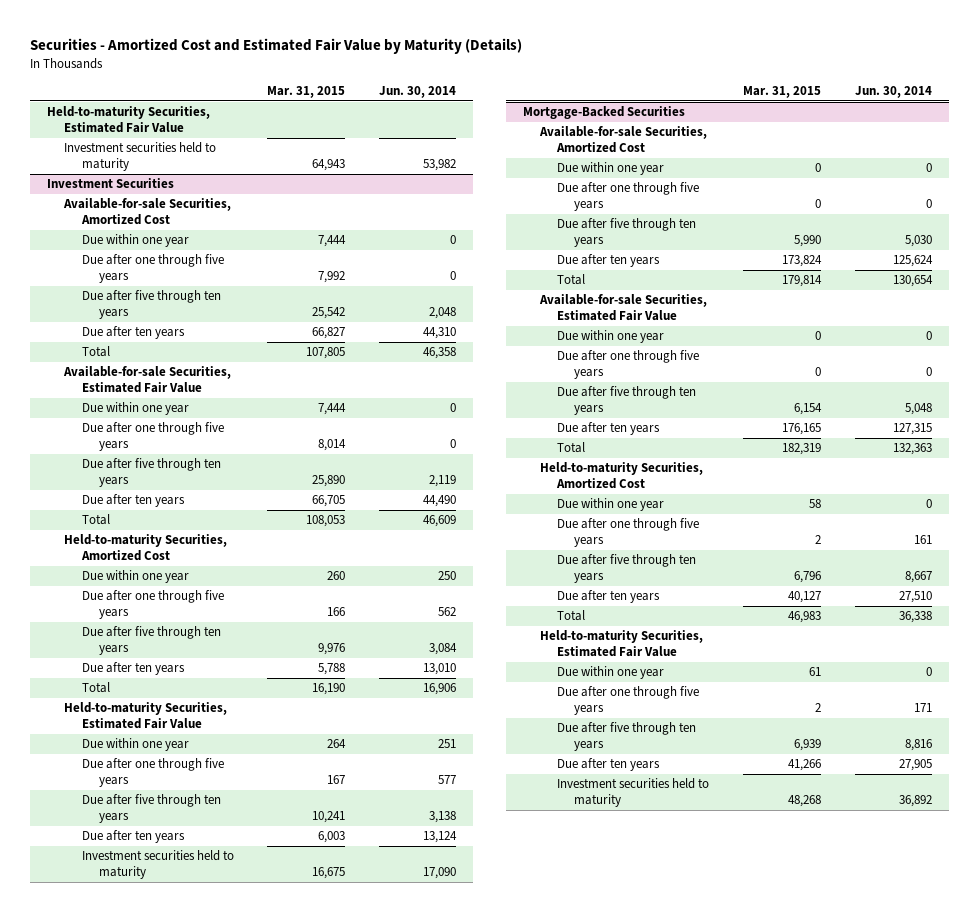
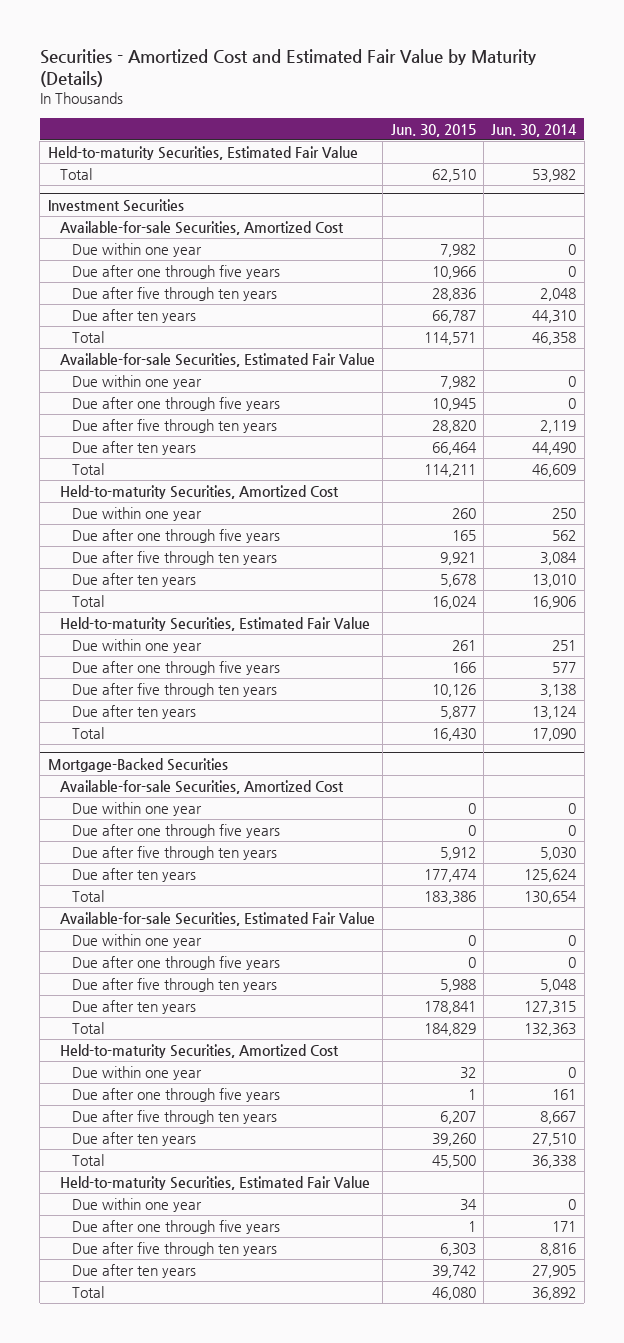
[267,86,346,99] Mar. 31, 2015 -> none
none -> [390,123,476,137] Jun. 30, 2015
[64,142,217,171] Investment securities held to maturity -> [60,168,93,181] Total
[81,850,234,879] Investment securities held to maturity -> [72,727,105,740] Total
[557,778,710,807] Investment securities held to maturity -> [72,1286,105,1299] Total

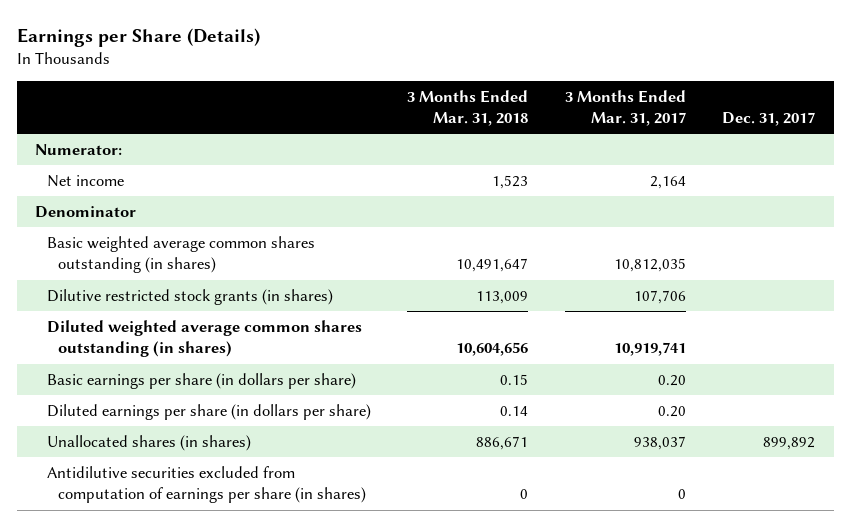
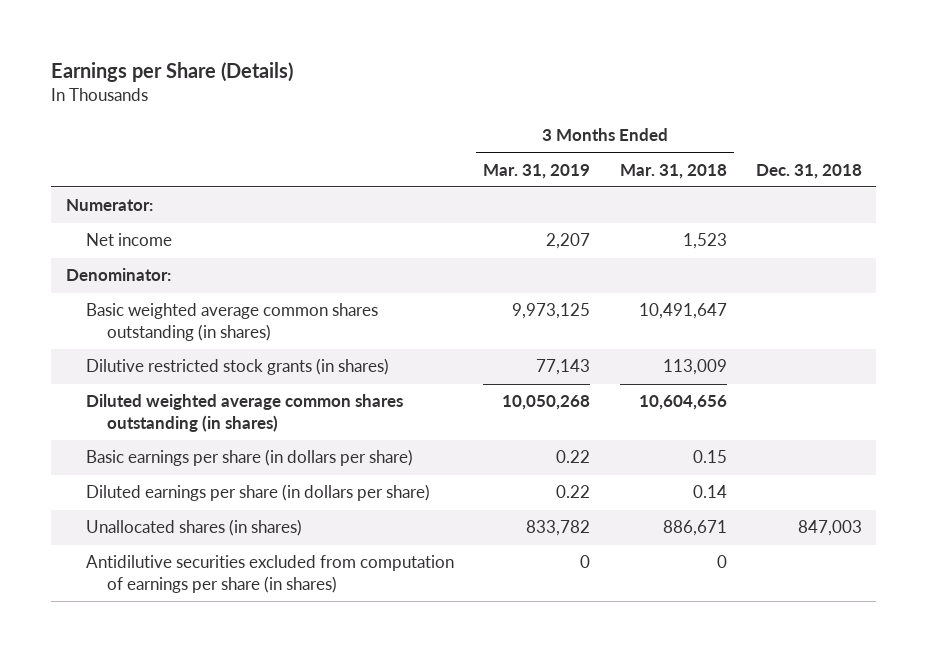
[564,89,686,127] 3 Months Ended Mar. 31, 2017 -> none
[722,112,816,127] Dec. 31, 2017 -> none
none -> [483,163,591,179] Mar. 31, 2019
none -> [755,163,862,179] Dec. 31, 2018
[34,205,136,218] Denominator -> [65,268,171,282] Denominator:

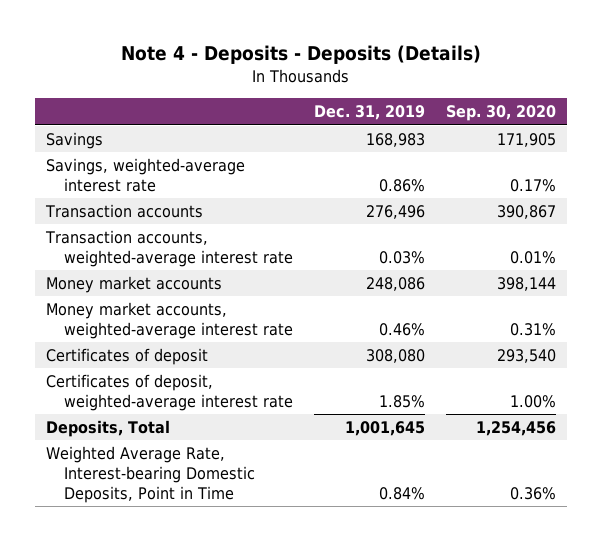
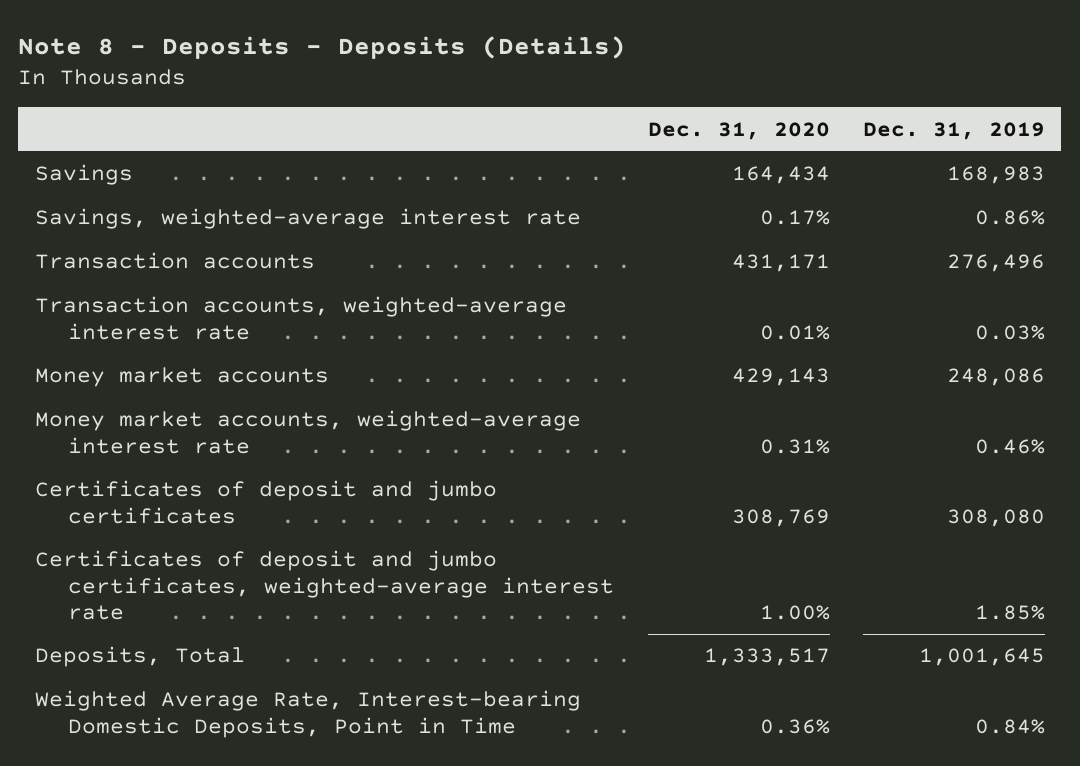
[120,45,481,65] Note 4 - Deposits - Deposits (Details) -> [18,35,627,59] Note 8 - Deposits - Deposits (Details)
[446,105,557,122] Sep. 30, 2020 -> none
none -> [647,121,830,140] Dec. 31, 2020
[45,348,208,366] Certificates of deposit -> [34,480,497,524] Certificates of deposit and jumbo certificates
[45,374,294,412] Certificates of deposit, weighted-average interest rate -> [34,550,615,621] Certificates of deposit and jumbo certificates, weighted-average interest rate

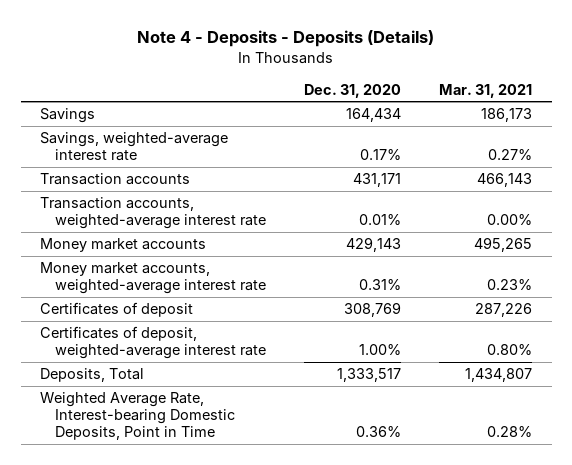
[18,35,627,59] Note 8 - Deposits - Deposits (Details) -> [137,30,435,48] Note 4 - Deposits - Deposits (Details)
[862,121,1045,140] Dec. 31, 2019 -> none
none -> [439,83,533,98] Mar. 31, 2021
[34,480,497,524] Certificates of deposit and jumbo certificates -> [39,302,193,318] Certificates of deposit
[34,550,615,621] Certificates of deposit and jumbo certificates, weighted-average interest rate -> [39,326,266,360] Certificates of deposit, weighted-average interest rate

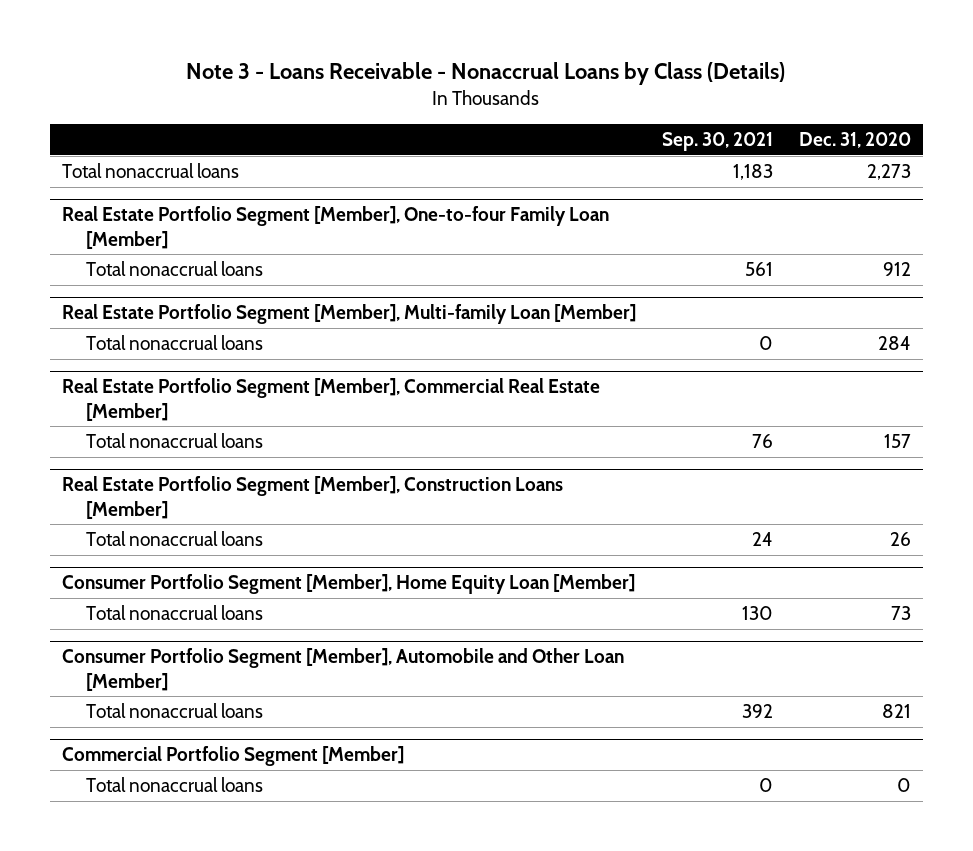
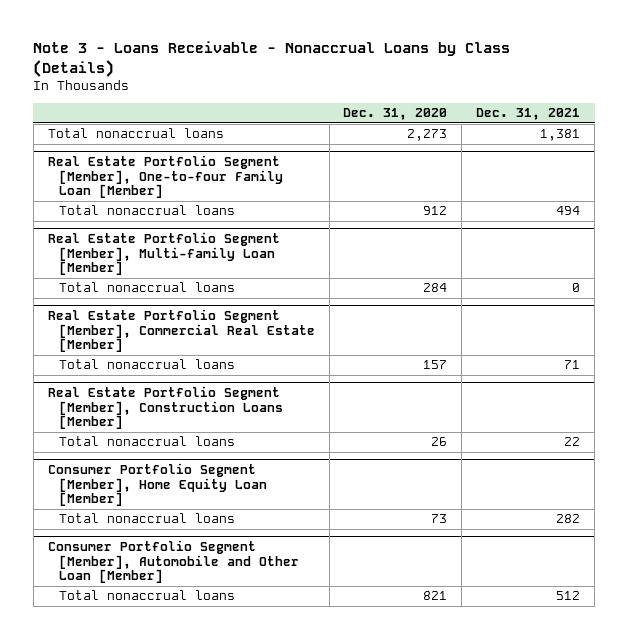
[661,132,773,152] Sep. 30, 2021 -> none
none -> [476,108,581,121] Dec. 31, 2021
[62,746,405,767] Commercial Portfolio Segment [Member] -> none
[86,777,264,793] Total nonaccrual loans -> none

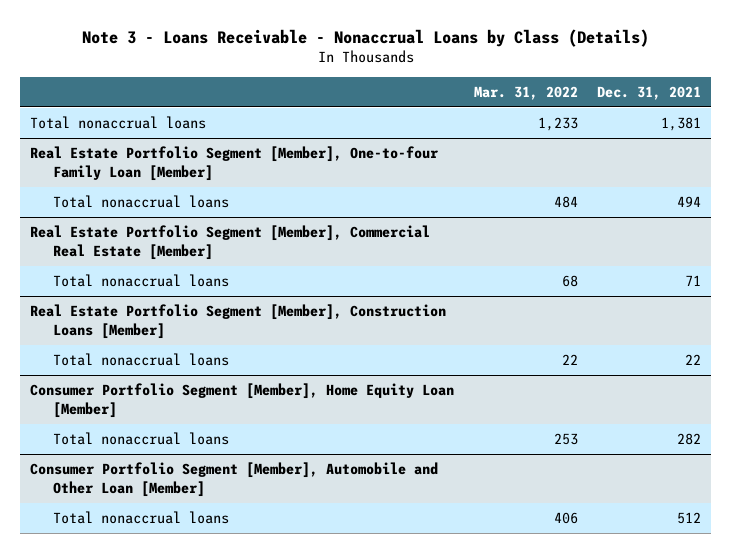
[343,108,448,121] Dec. 31, 2020 -> none
none -> [473,85,578,100] Mar. 31, 2022
[47,231,280,276] Real Estate Portfolio Segment [Member], Multi-family Loan [Member] -> none
[58,282,235,293] Total nonaccrual loans -> none

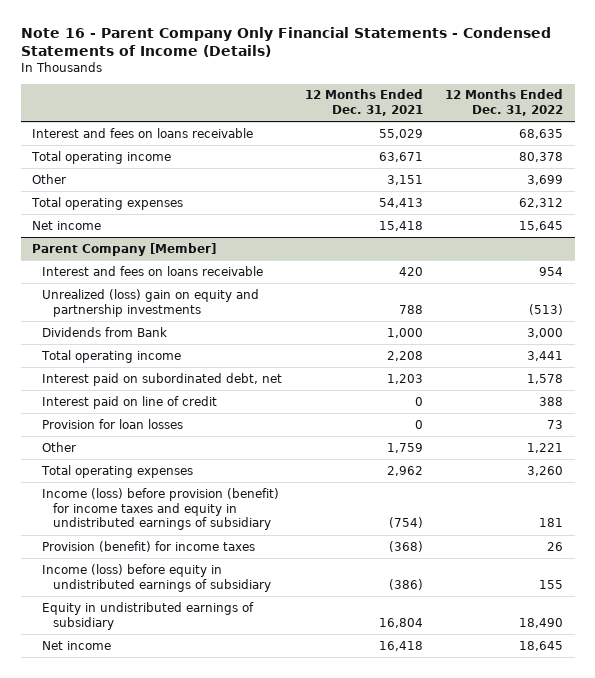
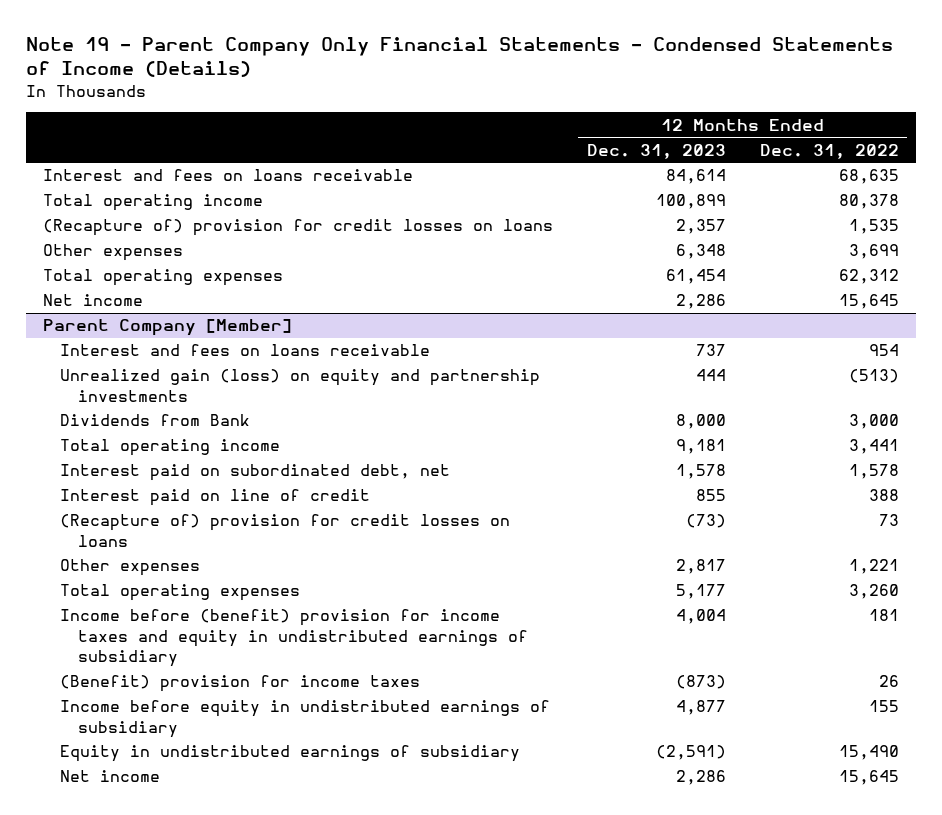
[20,27,551,58] Note 16 - Parent Company Only Financial Statements - Condensed Statements of Income (Details) -> [26,36,894,78] Note 19 - Parent Company Only Financial Statements - Condensed Statements of Income (Details)
[304,89,423,117] 12 Months Ended Dec. 31, 2021 -> none
none -> [586,143,726,159] Dec. 31, 2023
none -> [43,219,554,237] (Recapture of) provision for credit losses on loans
[31,173,66,184] Other -> [43,244,184,262] Other expenses
[42,288,260,317] Unrealized (loss) gain on equity and partnership investments -> [60,369,541,402] Unrealized gain (loss) on equity and partnership investments
[42,418,184,429] Provision for loan losses -> [60,514,511,547] (Recapture of) provision for credit losses on loans
[42,441,77,452] Other -> [60,559,201,577] Other expenses
[42,487,280,531] Income (loss) before provision (benefit) for income taxes and equity in undistributed earnings of subsidiary -> [60,609,528,668] Income before (benefit) provision for income taxes and equity in undistributed earnings of subsidiary
[42,540,256,552] Provision (benefit) for income taxes -> [60,675,421,693] (Benefit) provision for income taxes
[42,563,271,592] Income (loss) before equity in undistributed earnings of subsidiary -> [60,700,551,738] Income before equity in undistributed earnings of subsidiary
[519,617,564,628] 18,490 -> [838,745,899,761] 15,490
[519,640,564,651] 18,645 -> [838,770,899,786] 15,645

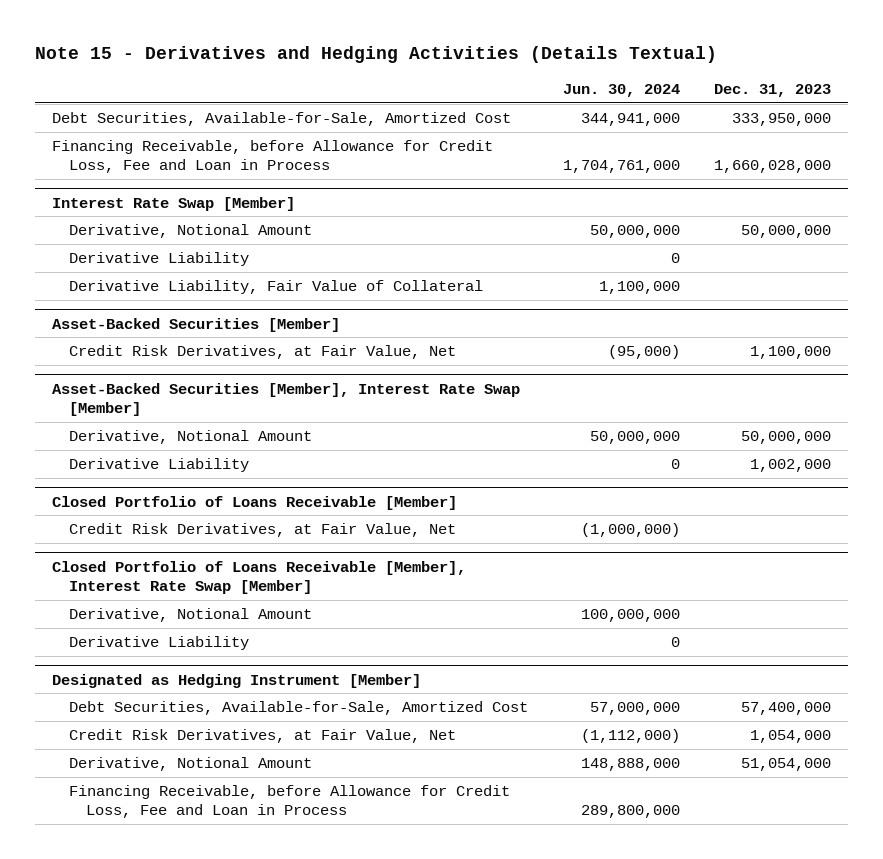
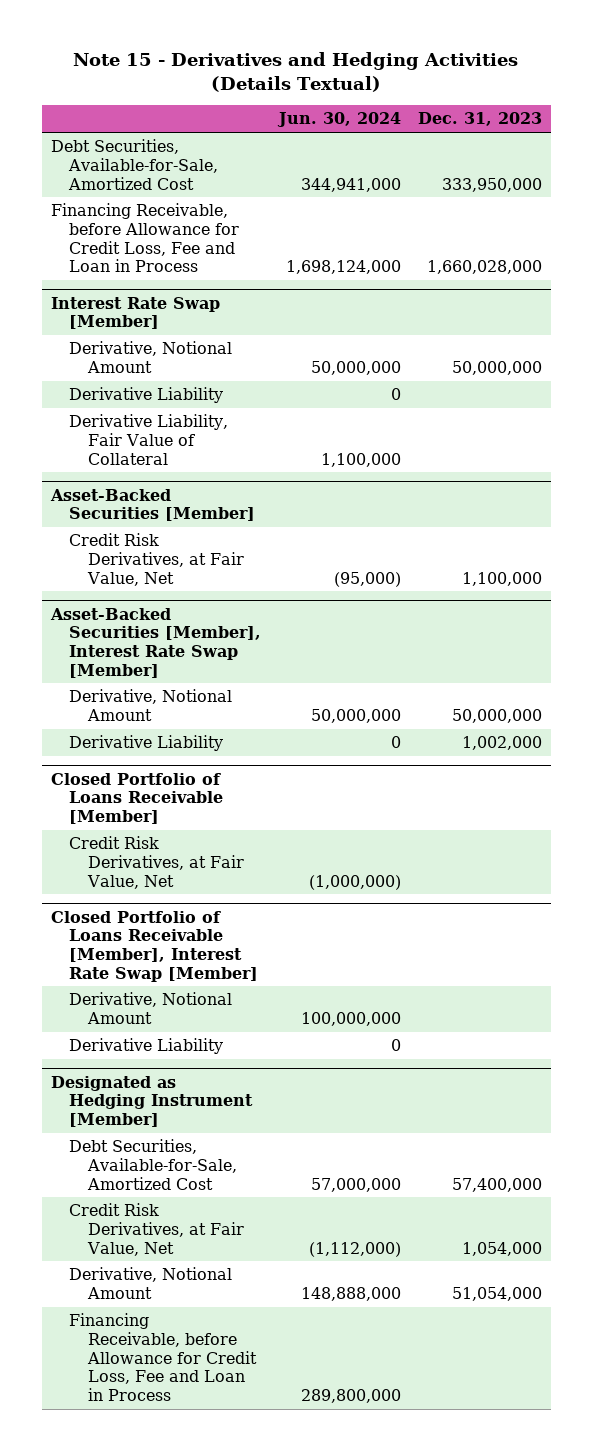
[562,160,680,174] 1,704,761,000 -> [285,260,401,275] 1,698,124,000

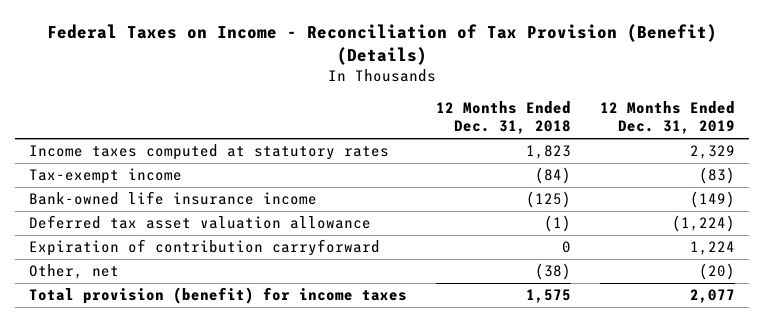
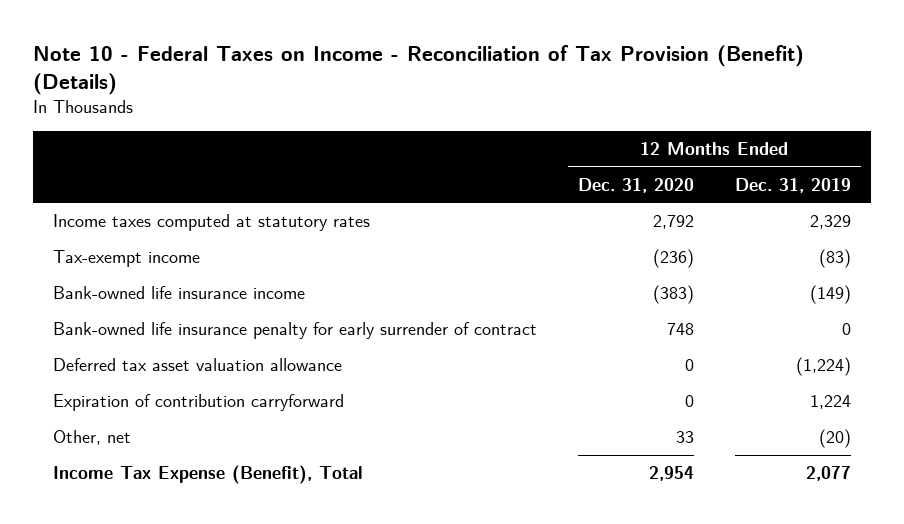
[46,23,717,65] Federal Taxes on Income - Reconciliation of Tax Provision (Benefit) (Details) -> [32,44,804,95] Note 10 - Federal Taxes on Income - Reconciliation of Tax Provision (Benefit) (Details)
[435,101,571,134] 12 Months Ended Dec. 31, 2018 -> none
none -> [577,177,694,193] Dec. 31, 2020
none -> [53,322,538,340] Bank-owned life insurance penalty for early surrender of contract
[29,287,408,305] Total provision (benefit) for income taxes -> [53,465,364,485] Income Tax Expense (Benefit), Total

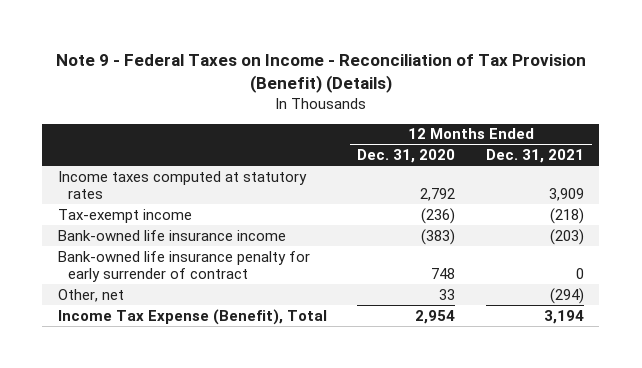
[32,44,804,95] Note 10 - Federal Taxes on Income - Reconciliation of Tax Provision (Benefit) (Details) -> [55,53,586,93] Note 9 - Federal Taxes on Income - Reconciliation of Tax Provision (Benefit) (Details)
[734,177,851,193] Dec. 31, 2019 -> none
none -> [485,149,584,164] Dec. 31, 2021
[53,358,343,372] Deferred tax asset valuation allowance -> none
[53,394,345,412] Expiration of contribution carryforward -> none

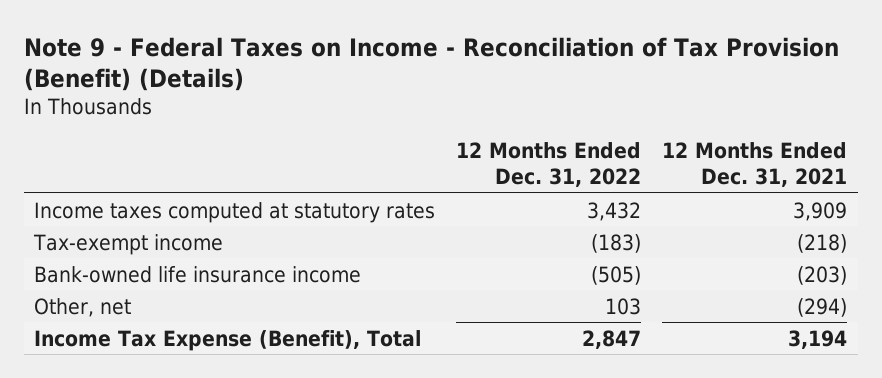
[357,149,456,164] Dec. 31, 2020 -> none
none -> [456,142,642,188] 12 Months Ended Dec. 31, 2022
[57,250,310,282] Bank-owned life insurance penalty for early surrender of contract -> none

